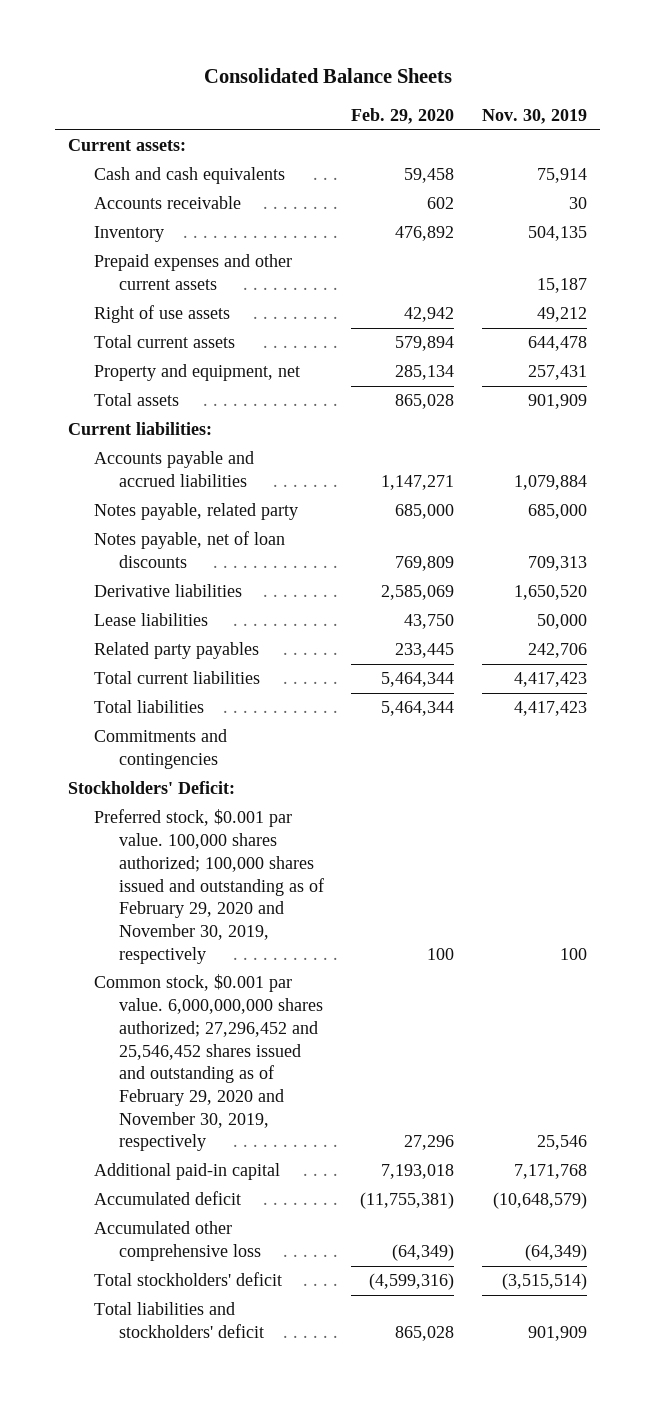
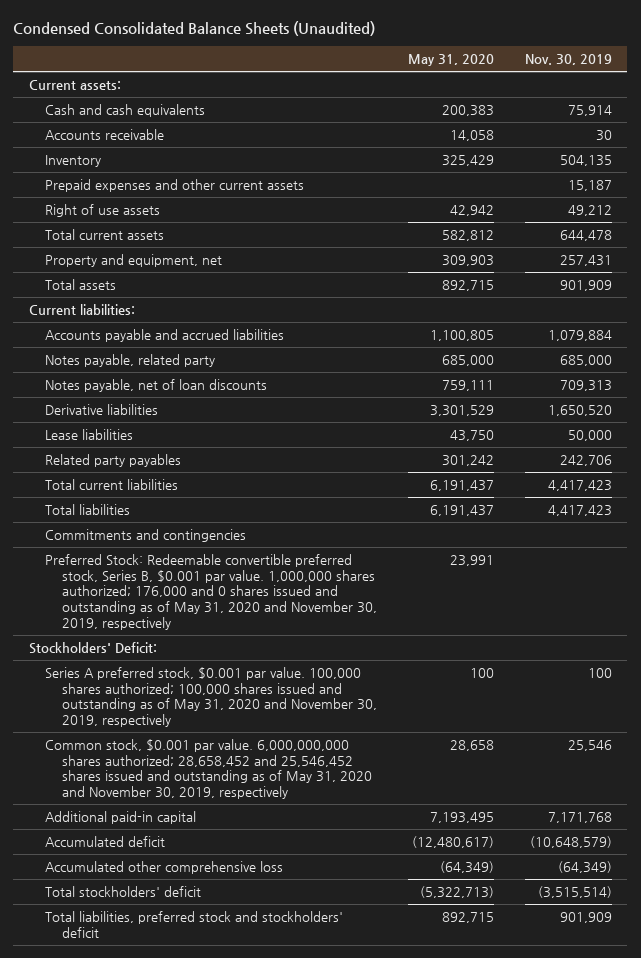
[203,67,452,83] Consolidated Balance Sheets -> [13,21,376,37] Condensed Consolidated Balance Sheets (Unaudited)
[351,107,455,124] Feb. 29, 2020 -> none
none -> [407,54,494,67] May 31, 2020
none -> [45,554,377,630] Preferred Stock: Redeemable convertible preferred stock, Series B, $0.001 par value. 1,000,000 shares authorized; 176,000 and 0 shares issued and outstanding as of May 31, 2020 and November 30, 2019, respectively
[93,809,325,964] Preferred stock, $0.001 par value. 100,000 shares authorized; 100,000 shares issued and outstanding as of February 29, 2020 and November 30, 2019, respectively -> [45,667,377,728] Series A preferred stock, $0.001 par value. 100,000 shares authorized; 100,000 shares issued and outstanding as of May 31, 2020 and November 30, 2019, respectively
[93,974,324,1152] Common stock, $0.001 par value. 6,000,000,000 shares authorized; 27,296,452 and 25,546,452 shares issued and outstanding as of February 29, 2020 and November 30, 2019, respectively -> [45,739,372,800] Common stock, $0.001 par value. 6,000,000,000 shares authorized; 28,658,452 and 25,546,452 shares issued and outstanding as of May 31, 2020 and November 30, 2019, respectively
[93,1302,265,1339] Total liabilities and stockholders' deficit -> [45,911,344,938] Total liabilities, preferred stock and stockholders' deficit

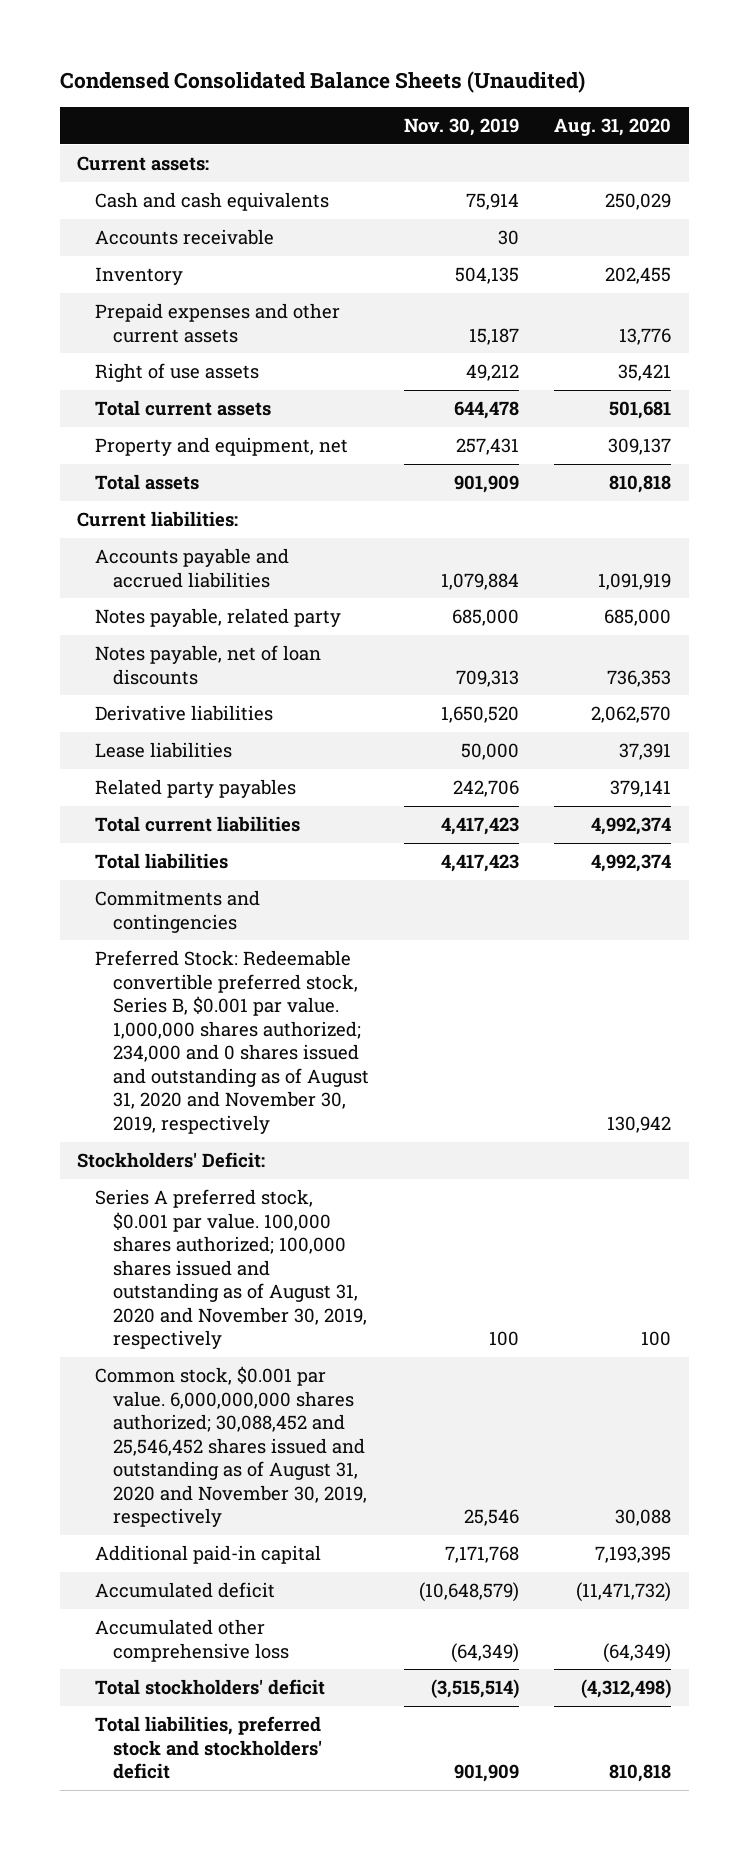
[407,54,494,67] May 31, 2020 -> none
none -> [554,117,672,136] Aug. 31, 2020
[45,554,377,630] Preferred Stock: Redeemable convertible preferred stock, Series B, $0.001 par value. 1,000,000 shares authorized; 176,000 and 0 shares issued and outstanding as of May 31, 2020 and November 30, 2019, respectively -> [95,950,370,1134] Preferred Stock: Redeemable convertible preferred stock, Series B, $0.001 par value. 1,000,000 shares authorized; 234,000 and 0 shares issued and outstanding as of August 31, 2020 and November 30, 2019, respectively
[45,667,377,728] Series A preferred stock, $0.001 par value. 100,000 shares authorized; 100,000 shares issued and outstanding as of May 31, 2020 and November 30, 2019, respectively -> [95,1189,368,1350] Series A preferred stock, $0.001 par value. 100,000 shares authorized; 100,000 shares issued and outstanding as of August 31, 2020 and November 30, 2019, respectively
[45,739,372,800] Common stock, $0.001 par value. 6,000,000,000 shares authorized; 28,658,452 and 25,546,452 shares issued and outstanding as of May 31, 2020 and November 30, 2019, respectively -> [95,1366,368,1528] Common stock, $0.001 par value. 6,000,000,000 shares authorized; 30,088,452 and 25,546,452 shares issued and outstanding as of August 31, 2020 and November 30, 2019, respectively

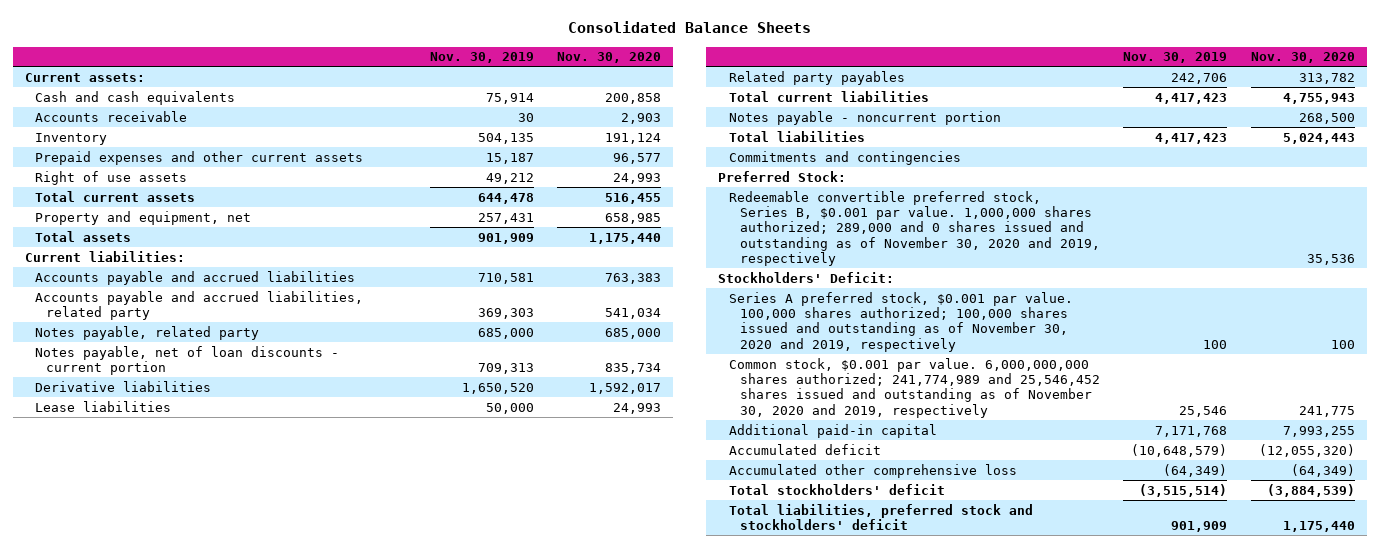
[59,71,585,94] Condensed Consolidated Balance Sheets (Unaudited) -> [567,21,811,34] Consolidated Balance Sheets
[554,117,672,136] Aug. 31, 2020 -> none
none -> [557,52,662,64] Nov. 30, 2020
[441,572,520,590] 1,079,884 -> [477,272,534,284] 710,581
none -> [35,290,364,320] Accounts payable and accrued liabilities, related party
[95,645,322,685] Notes payable, net of loan discounts -> [35,345,340,375] Notes payable, net of loan discounts - current portion
none -> [728,110,1001,125] Notes payable - noncurrent portion
none -> [718,170,847,182] Preferred Stock:
[95,950,370,1134] Preferred Stock: Redeemable convertible preferred stock, Series B, $0.001 par value. 1,000,000 shares authorized; 234,000 and 0 shares issued and outstanding as of August 31, 2020 and November 30, 2019, respectively -> [728,190,1100,266] Redeemable convertible preferred stock, Series B, $0.001 par value. 1,000,000 shares authorized; 289,000 and 0 shares issued and outstanding as of November 30, 2020 and 2019, respectively
[95,1189,368,1350] Series A preferred stock, $0.001 par value. 100,000 shares authorized; 100,000 shares issued and outstanding as of August 31, 2020 and November 30, 2019, respectively -> [728,291,1073,352] Series A preferred stock, $0.001 par value. 100,000 shares authorized; 100,000 shares issued and outstanding as of November 30, 2020 and 2019, respectively
[95,1366,368,1528] Common stock, $0.001 par value. 6,000,000,000 shares authorized; 30,088,452 and 25,546,452 shares issued and outstanding as of August 31, 2020 and November 30, 2019, respectively -> [728,357,1100,418] Common stock, $0.001 par value. 6,000,000,000 shares authorized; 241,774,989 and 25,546,452 shares issued and outstanding as of November 30, 2020 and 2019, respectively

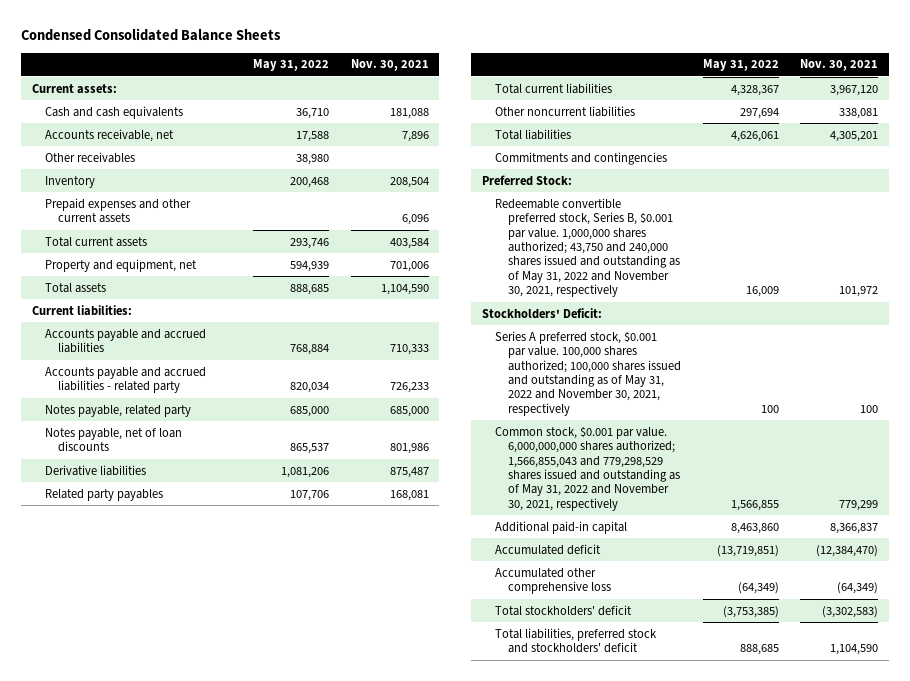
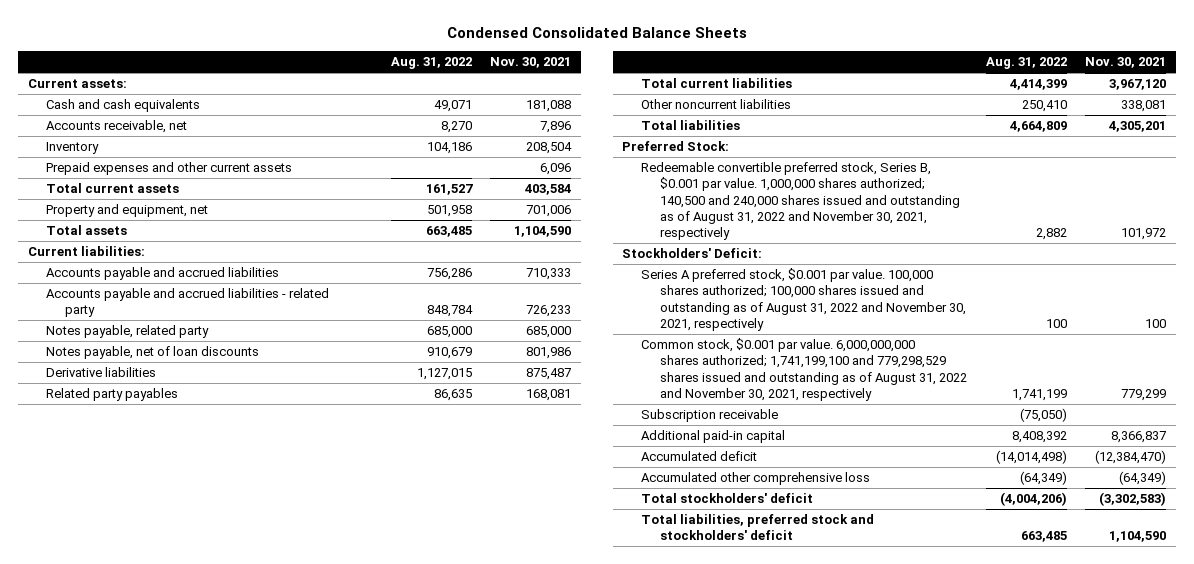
[252,59,329,72] May 31, 2022 -> none
none -> [390,57,472,70] Aug. 31, 2022
[44,151,135,163] Other receivables -> none
[494,151,667,165] Commitments and contingencies -> none
[494,197,681,298] Redeemable convertible preferred stock, Series B, $0.001 par value. 1,000,000 shares authorized; 43,750 and 240,000 shares issued and outstanding as of May 31, 2022 and November 30, 2021, respectively -> [641,162,960,241] Redeemable convertible preferred stock, Series B, $0.001 par value. 1,000,000 shares authorized; 140,500 and 240,000 shares issued and outstanding as of August 31, 2022 and November 30, 2021, respectively
[494,330,682,416] Series A preferred stock, $0.001 par value. 100,000 shares authorized; 100,000 shares issued and outstanding as of May 31, 2022 and November 30, 2021, respectively -> [641,268,966,331] Series A preferred stock, $0.001 par value. 100,000 shares authorized; 100,000 shares issued and outstanding as of August 31, 2022 and November 30, 2021, respectively
[494,425,681,511] Common stock, $0.001 par value. 6,000,000,000 shares authorized; 1,566,855,043 and 779,298,529 shares issued and outstanding as of May 31, 2022 and November 30, 2021, respectively -> [641,338,967,401] Common stock, $0.001 par value. 6,000,000,000 shares authorized; 1,741,199,100 and 779,298,529 shares issued and outstanding as of August 31, 2022 and November 30, 2021, respectively
none -> [641,409,779,423] Subscription receivable

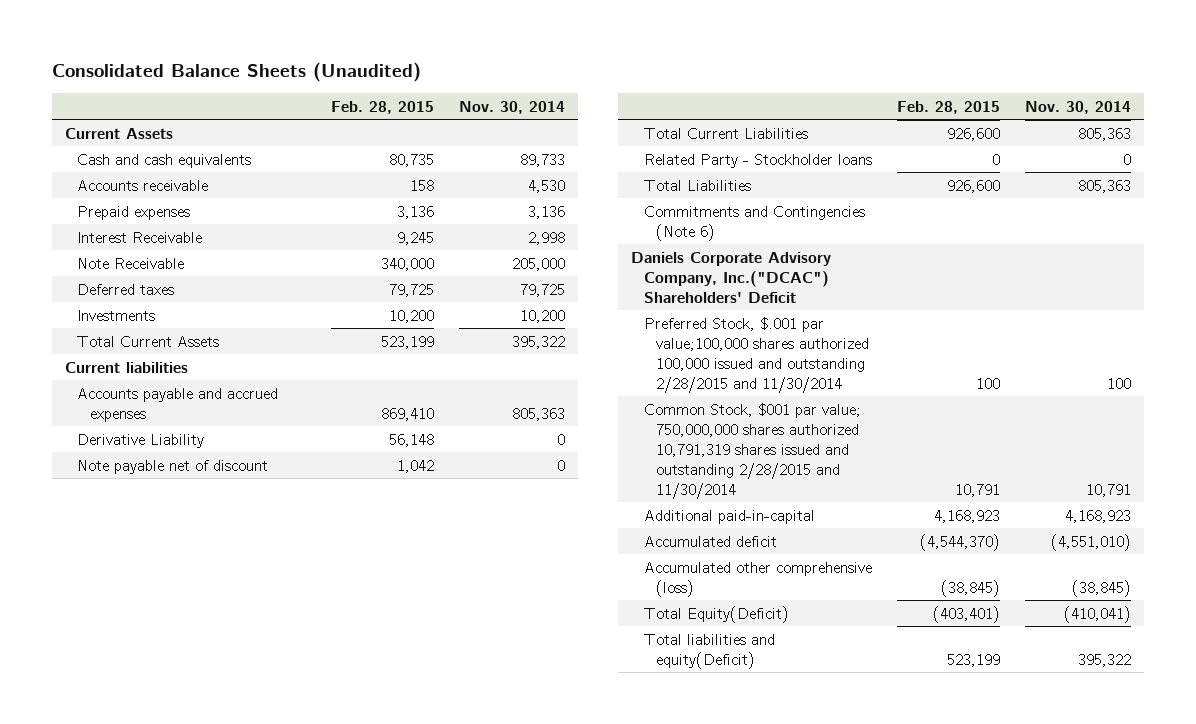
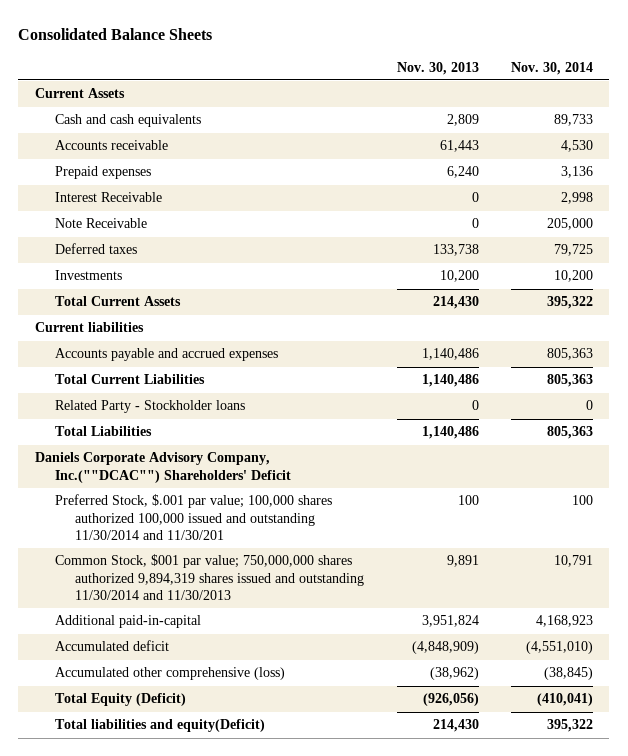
[51,62,421,83] Consolidated Balance Sheets (Unaudited) -> [18,28,213,41] Consolidated Balance Sheets
[330,101,434,115] Feb. 28, 2015 -> none
none -> [396,61,479,75] Nov. 30, 2013
[77,433,205,448] Derivative Liability -> none
[77,459,269,474] Note payable net of discount -> none
[643,205,865,241] Commitments and Contingencies (Note 6) -> none
[630,251,831,303] Daniels Corporate Advisory Company, Inc.("DCAC") Shareholders' Deficit -> [34,452,292,483] Daniels Corporate Advisory Company, Inc.(""DCAC"") Shareholders' Deficit
[643,316,870,393] Preferred Stock, $.001 par value;100,000 shares authorized 100,000 issued and outstanding 2/28/2015 and 11/30/2014 -> [55,494,333,540] Preferred Stock, $.001 par value; 100,000 shares authorized 100,000 issued and outstanding 11/30/2014 and 11/30/201
[643,402,861,499] Common Stock, $001 par value; 750,000,000 shares authorized 10,791,319 shares issued and outstanding 2/28/2015 and 11/30/2014 -> [55,554,365,600] Common Stock, $001 par value; 750,000,000 shares authorized 9,894,319 shares issued and outstanding 11/30/2014 and 11/30/2013
[643,605,789,623] Total Equity(Deficit) -> [55,693,187,707] Total Equity (Deficit)

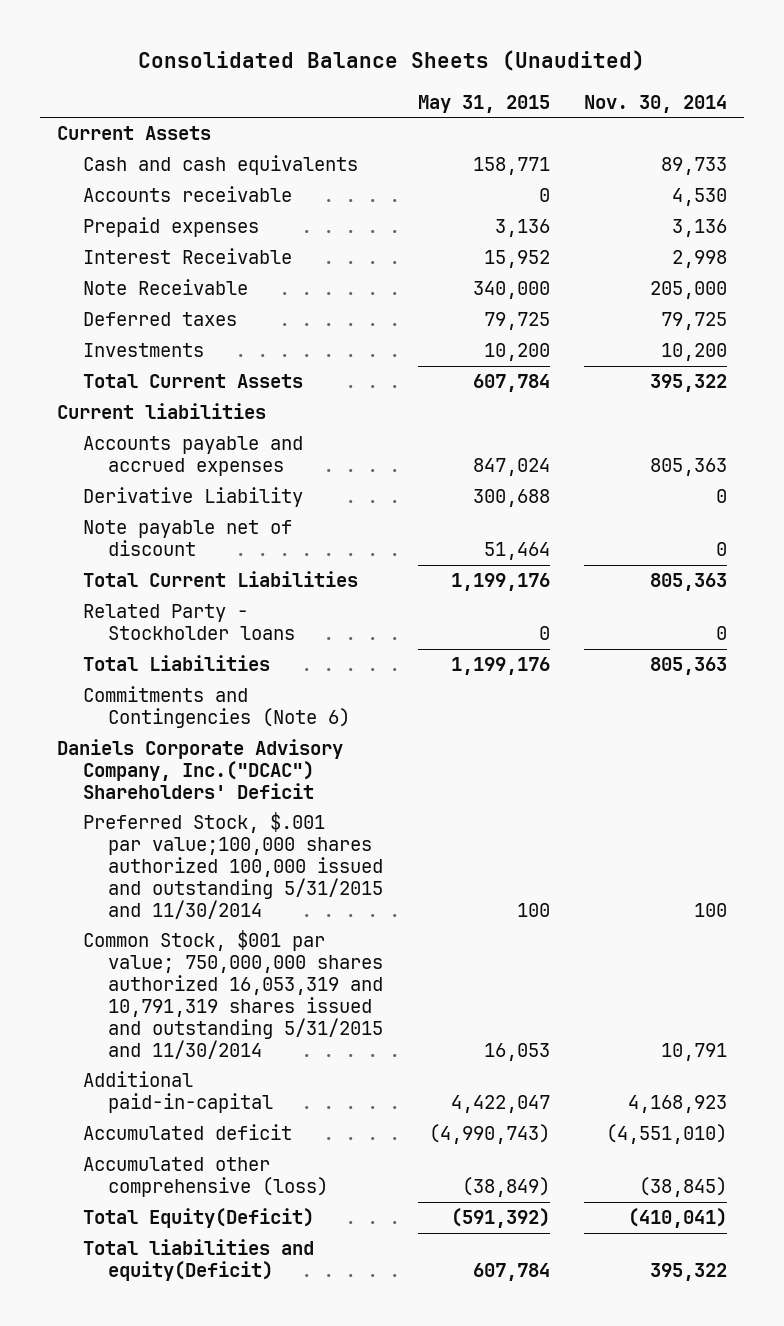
[18,28,213,41] Consolidated Balance Sheets -> [138,50,646,72] Consolidated Balance Sheets (Unaudited)
[396,61,479,75] Nov. 30, 2013 -> none
none -> [417,94,550,113] May 31, 2015
none -> [82,486,303,507] Derivative Liability
none -> [82,519,292,556] Note payable net of discount
none -> [82,685,350,728] Commitments and Contingencies (Note 6)
[34,452,292,483] Daniels Corporate Advisory Company, Inc.(""DCAC"") Shareholders' Deficit -> [57,738,344,799] Daniels Corporate Advisory Company, Inc.("DCAC") Shareholders' Deficit
[55,494,333,540] Preferred Stock, $.001 par value; 100,000 shares authorized 100,000 issued and outstanding 11/30/2014 and 11/30/201 -> [82,811,383,919] Preferred Stock, $.001 par value;100,000 shares authorized 100,000 issued and outstanding 5/31/2015 and 11/30/2014
[55,554,365,600] Common Stock, $001 par value; 750,000,000 shares authorized 9,894,319 shares issued and outstanding 11/30/2014 and 11/30/2013 -> [82,929,383,1059] Common Stock, $001 par value; 750,000,000 shares authorized 16,053,319 and 10,791,319 shares issued and outstanding 5/31/2015 and 11/30/2014
[55,693,187,707] Total Equity (Deficit) -> [82,1207,314,1228] Total Equity(Deficit)

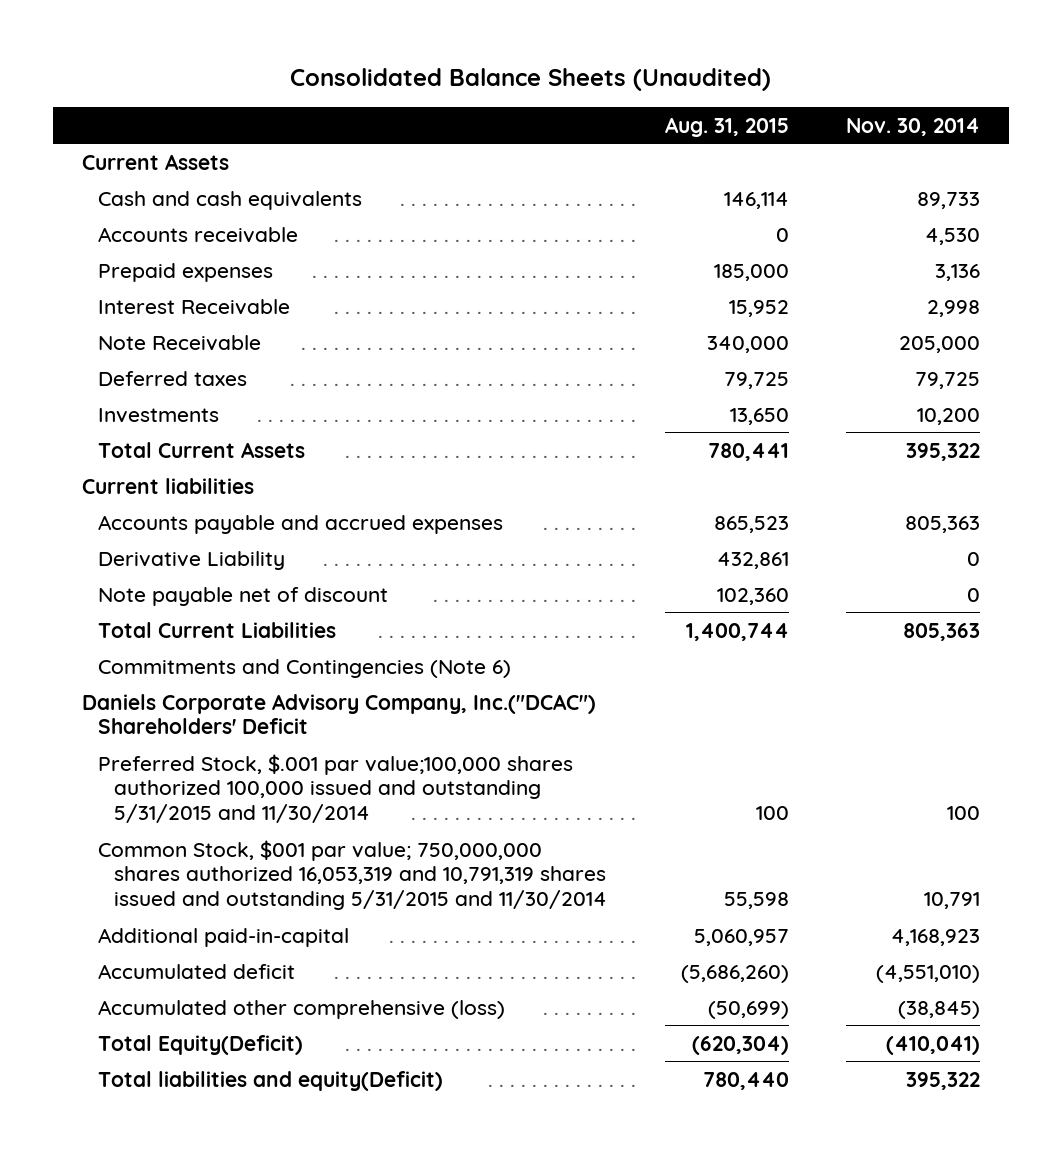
[417,94,550,113] May 31, 2015 -> none
none -> [664,116,789,137] Aug. 31, 2015
[82,603,295,640] Related Party - Stockholder loans -> none
[82,654,270,671] Total Liabilities -> none

